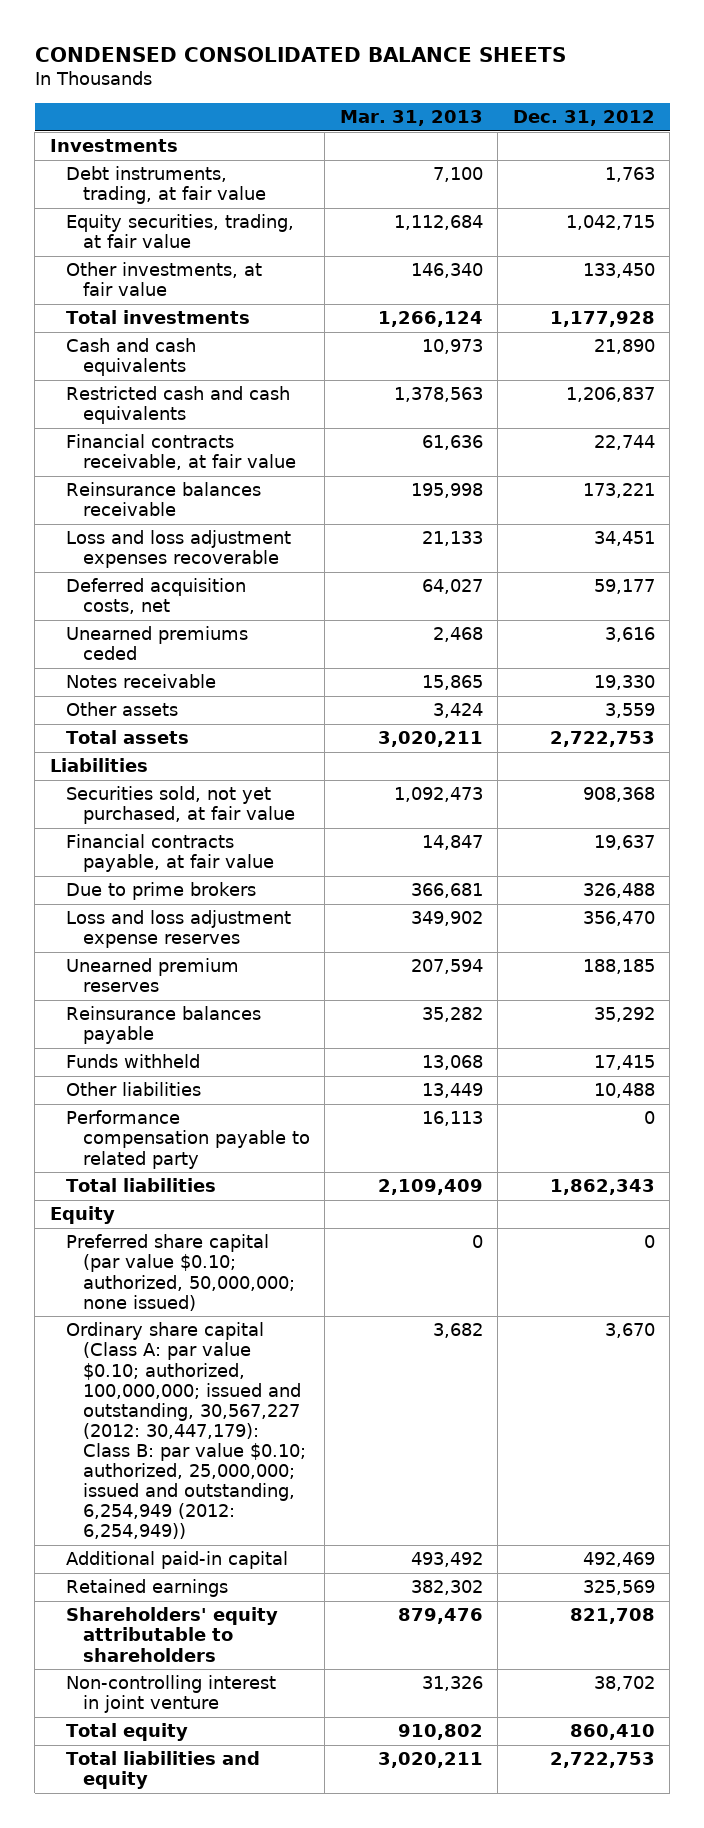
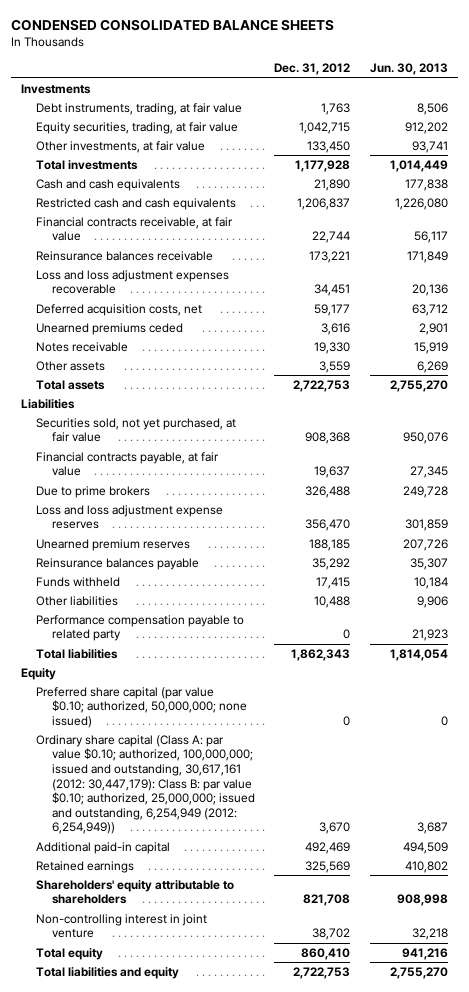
[339,110,483,127] Mar. 31, 2013 -> none
none -> [370,63,449,76] Jun. 30, 2013
[66,1322,306,1539] Ordinary share capital (Class A: par value $0.10; authorized, 100,000,000; issued and outstanding, 30,567,227 (2012: 30,447,179): Class B: par value $0.10; authorized, 25,000,000; issued and outstanding, 6,254,949 (2012: 6,254,949)) -> [36,734,255,835] Ordinary share capital (Class A: par value $0.10; authorized, 100,000,000; issued and outstanding, 30,617,161 (2012: 30,447,179): Class B: par value $0.10; authorized, 25,000,000; issued and outstanding, 6,254,949 (2012: 6,254,949))

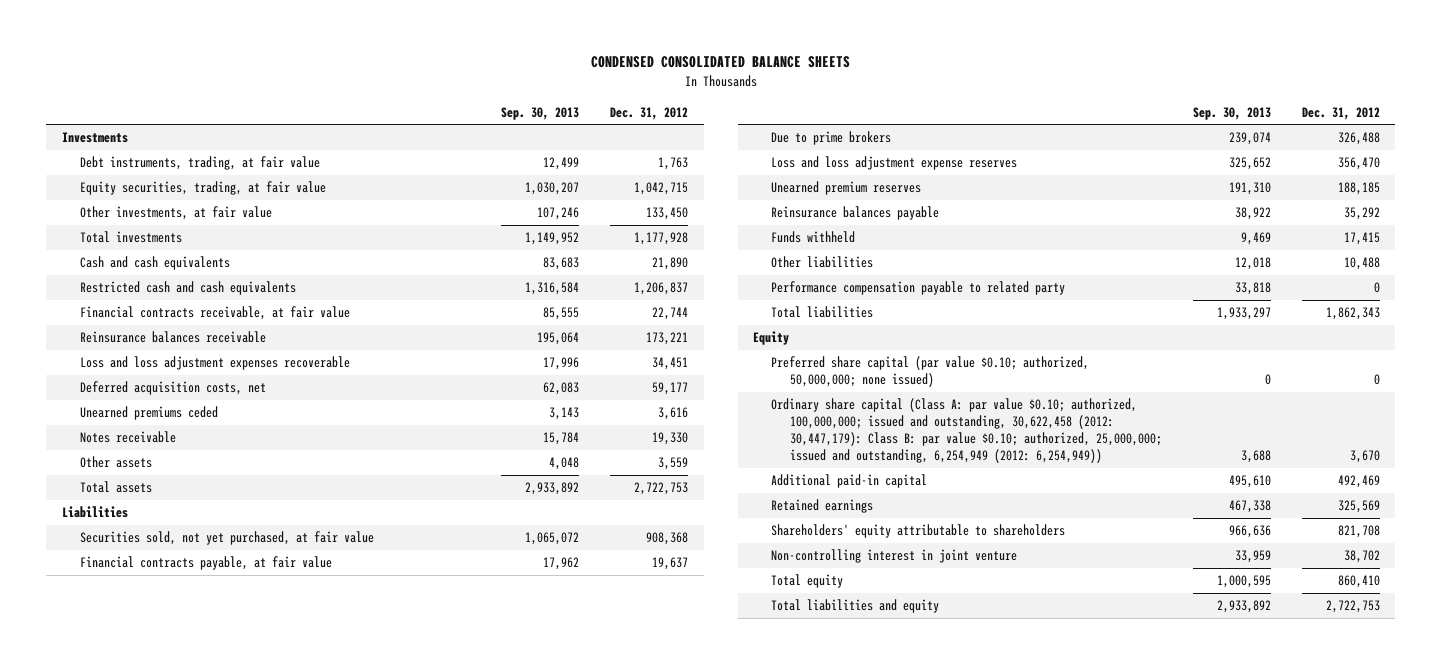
[370,63,449,76] Jun. 30, 2013 -> none
none -> [501,106,580,120] Sep. 30, 2013
[36,734,255,835] Ordinary share capital (Class A: par value $0.10; authorized, 100,000,000; issued and outstanding, 30,617,161 (2012: 30,447,179): Class B: par value $0.10; authorized, 25,000,000; issued and outstanding, 6,254,949 (2012: 6,254,949)) -> [771,398,1162,463] Ordinary share capital (Class A: par value $0.10; authorized, 100,000,000; issued and outstanding, 30,622,458 (2012: 30,447,179): Class B: par value $0.10; authorized, 25,000,000; issued and outstanding, 6,254,949 (2012: 6,254,949))

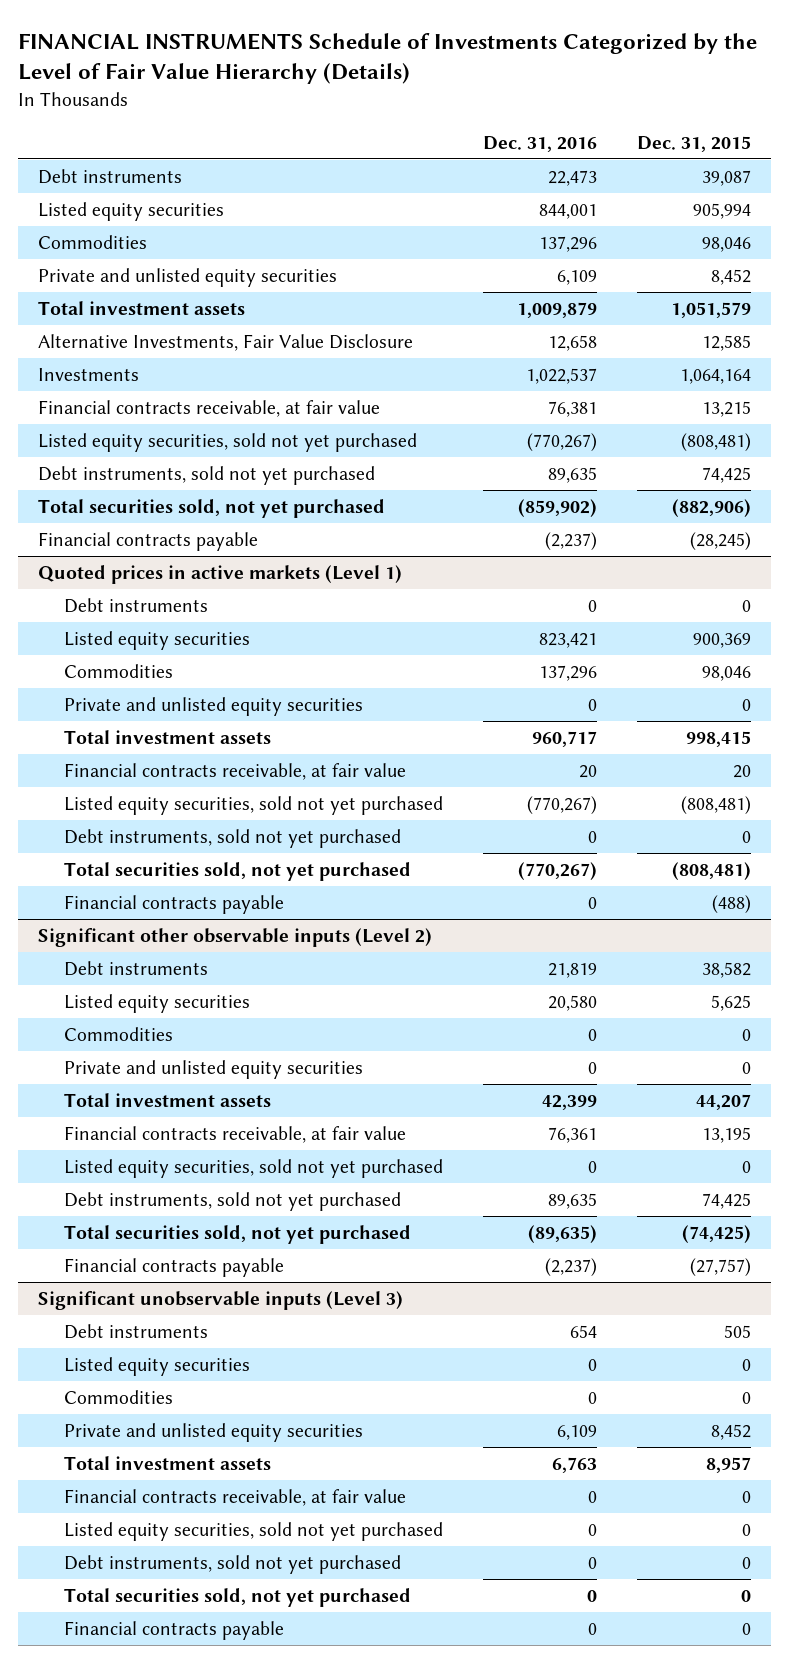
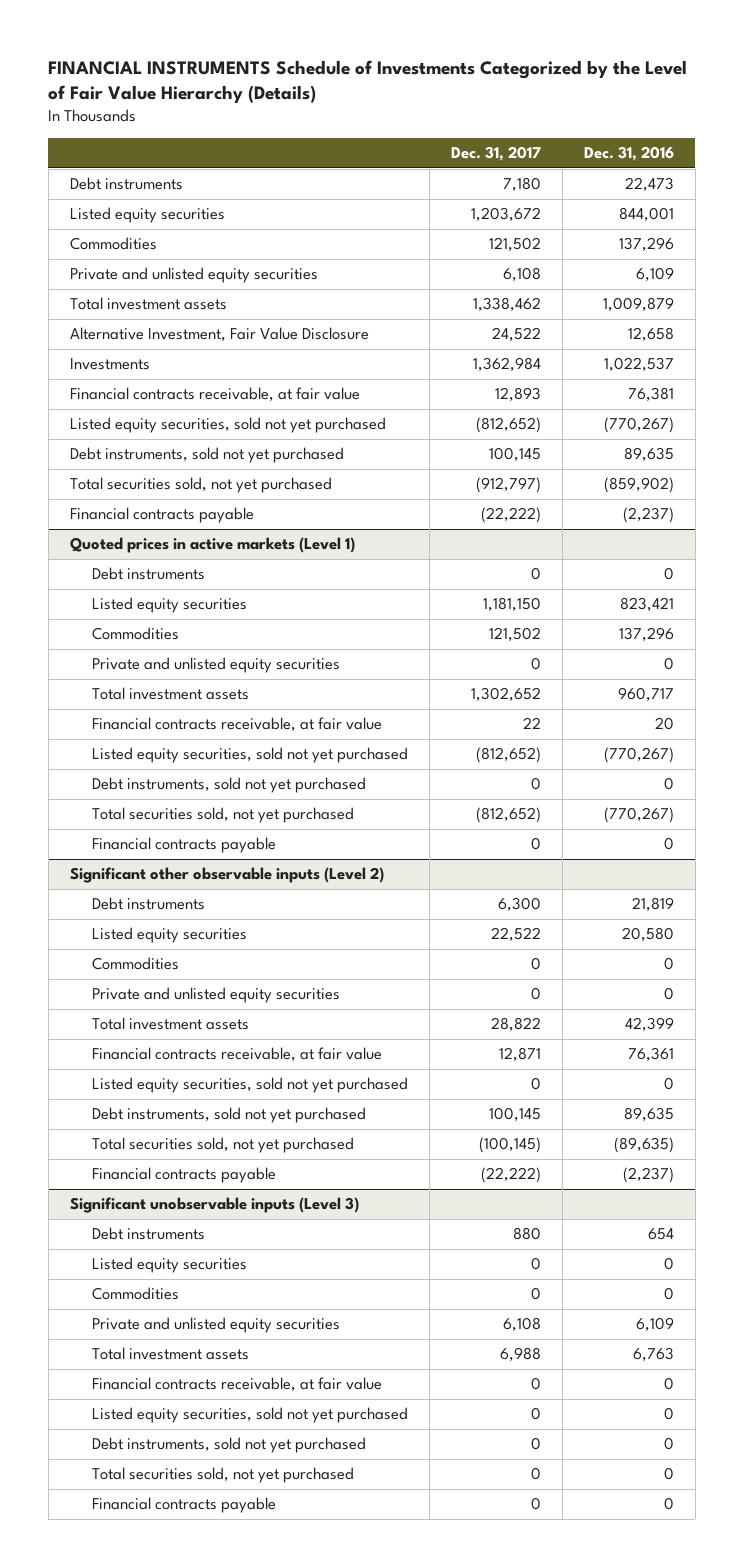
[636,135,751,152] Dec. 31, 2015 -> none
none -> [450,146,541,162] Dec. 31, 2017
[37,333,413,351] Alternative Investments, Fair Value Disclosure -> [69,327,369,343] Alternative Investment, Fair Value Disclosure

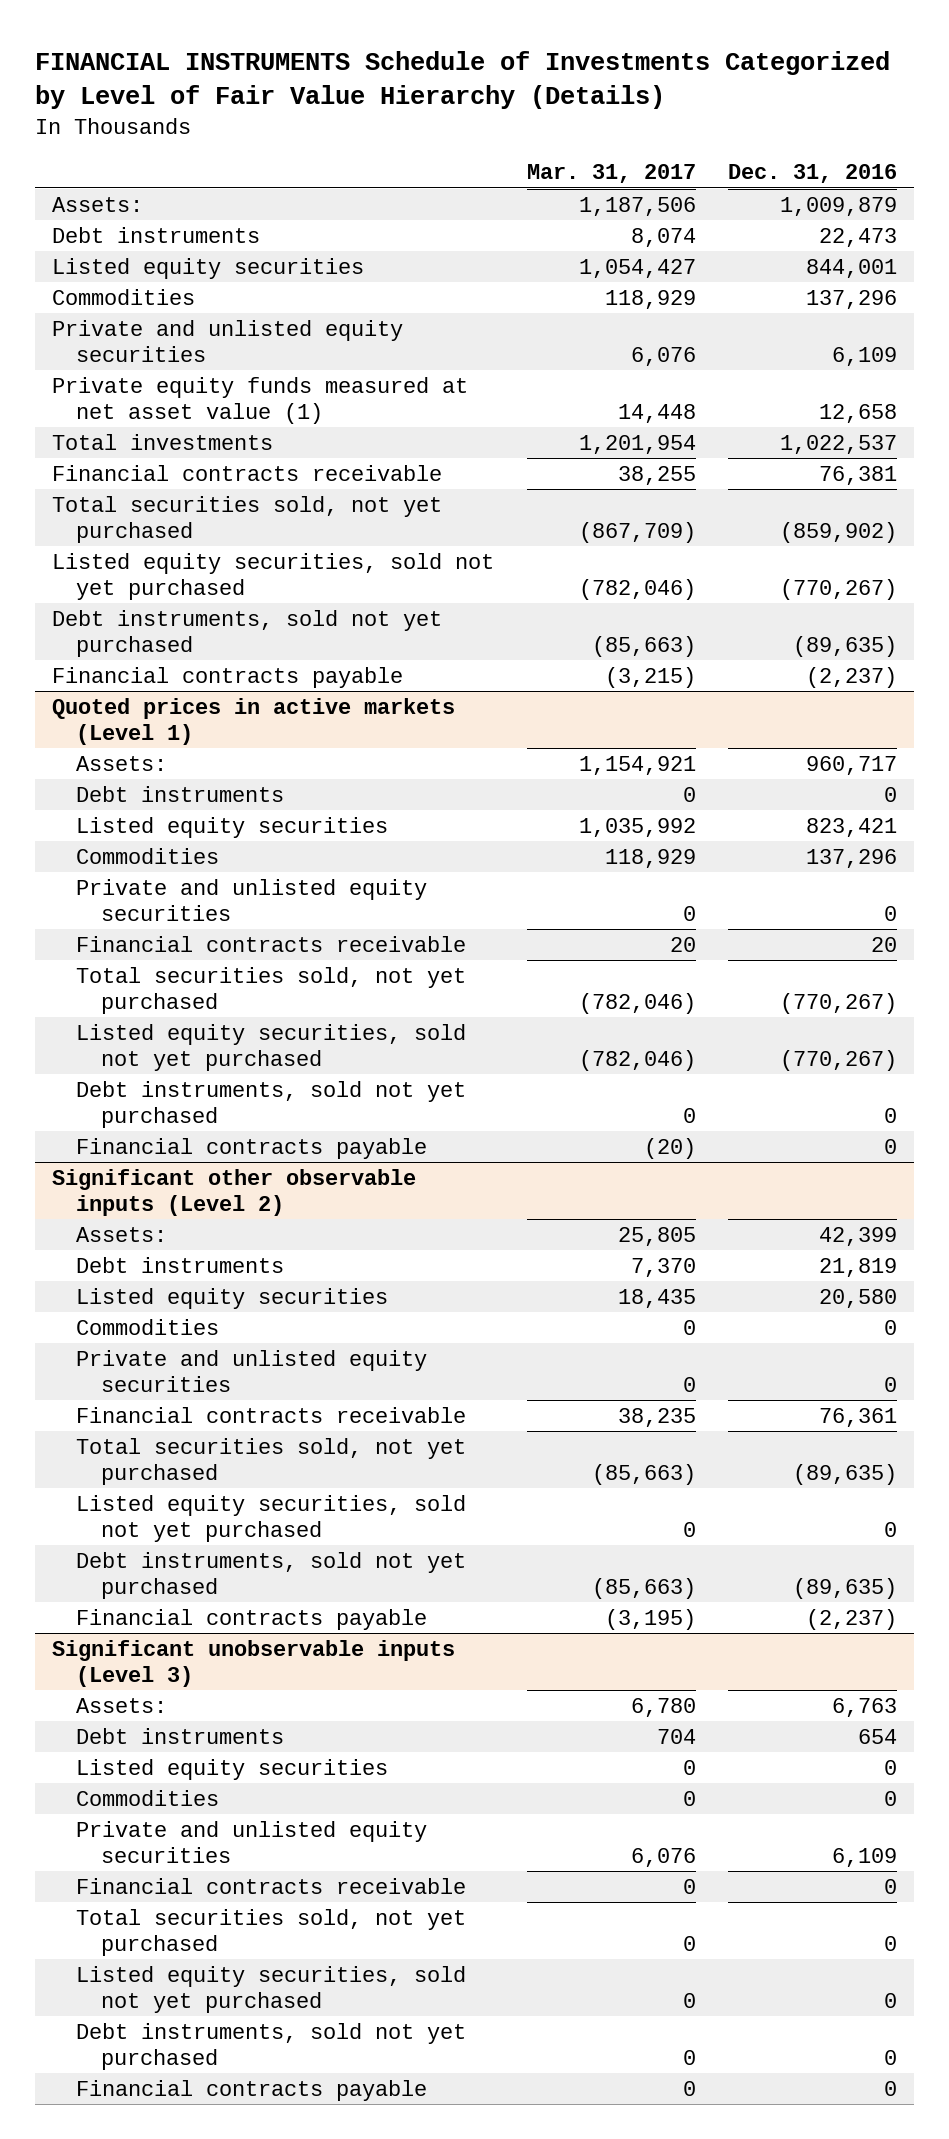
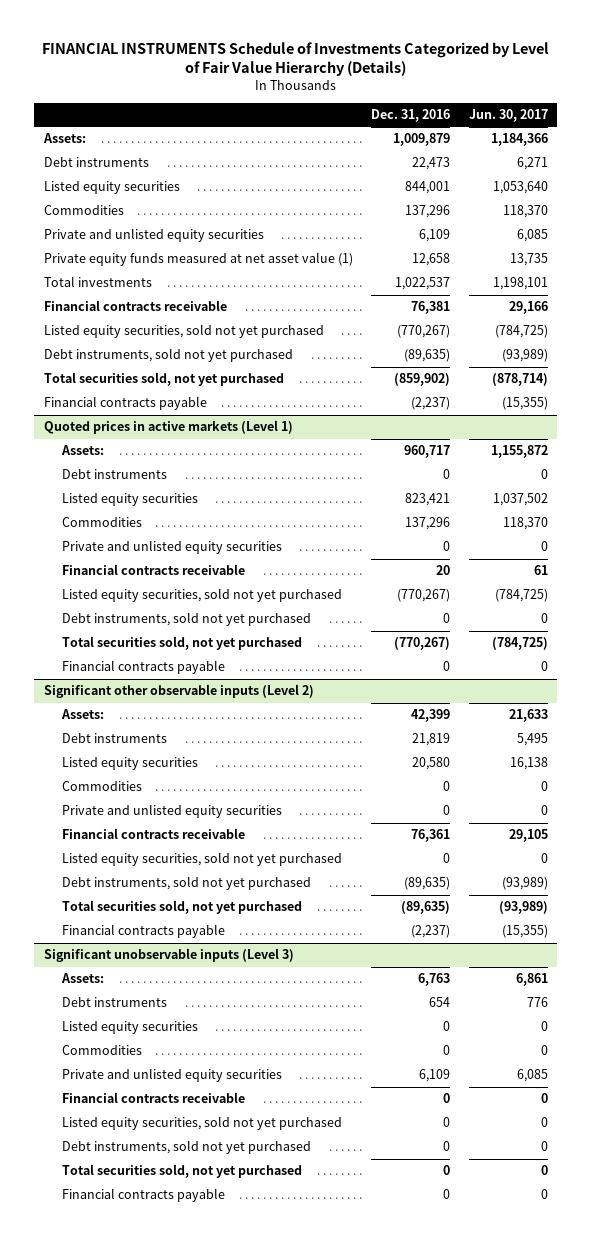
[526,164,696,184] Mar. 31, 2017 -> none
none -> [468,109,548,123] Jun. 30, 2017
[51,495,442,543] Total securities sold, not yet purchased -> [43,372,284,387] Total securities sold, not yet purchased
[76,966,467,1014] Total securities sold, not yet purchased -> [62,636,303,651] Total securities sold, not yet purchased
[76,1437,467,1485] Total securities sold, not yet purchased -> [62,900,303,915] Total securities sold, not yet purchased
[76,1908,467,1956] Total securities sold, not yet purchased -> [62,1164,303,1179] Total securities sold, not yet purchased

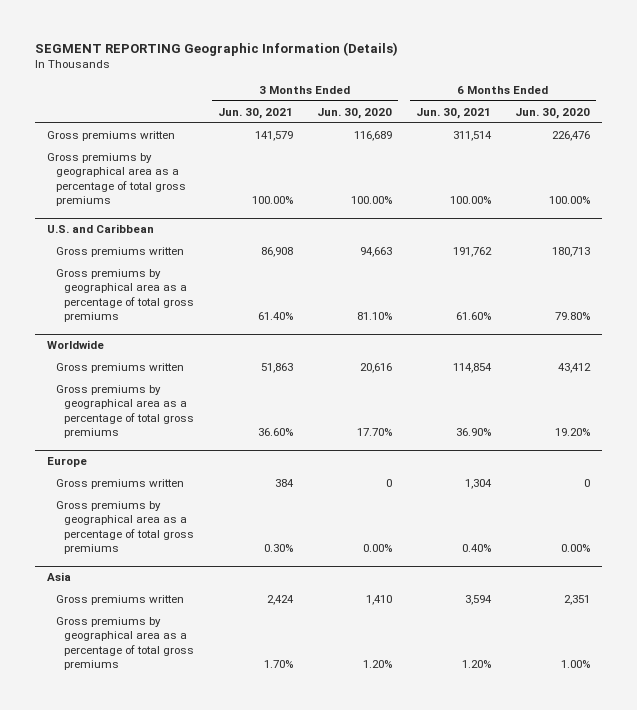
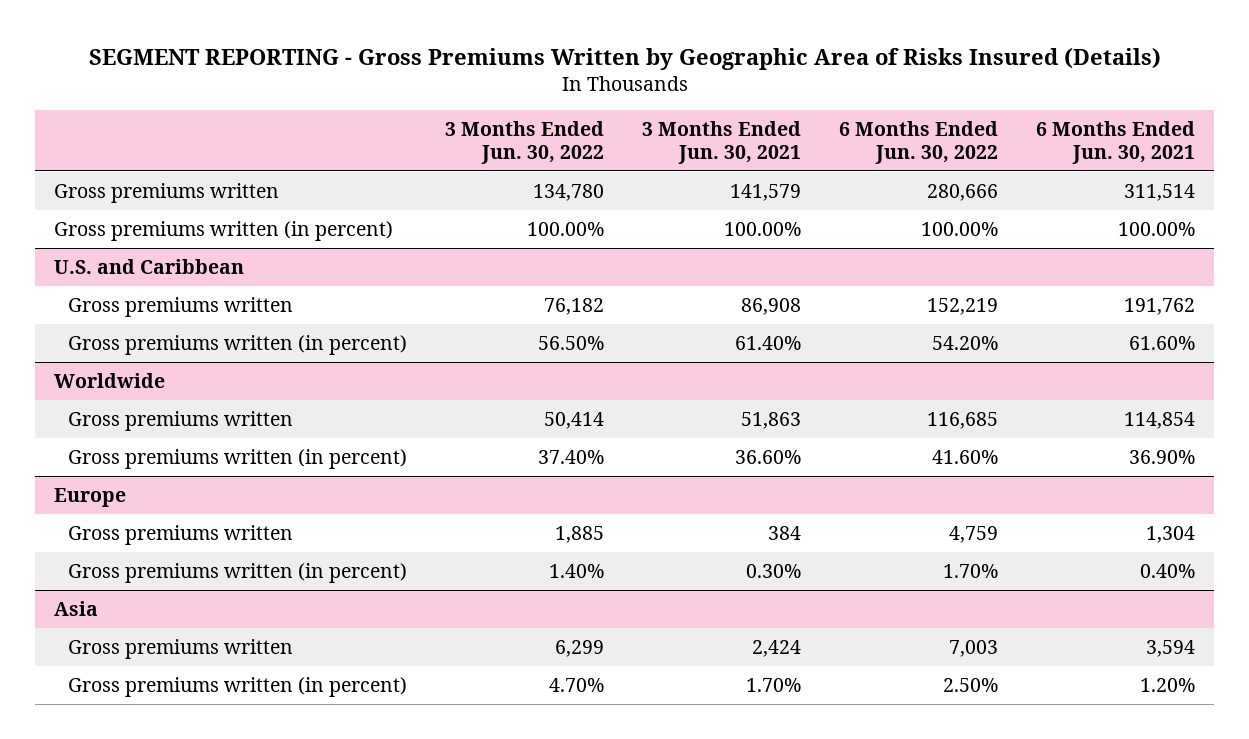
[35,41,399,56] SEGMENT REPORTING Geographic Information (Details) -> [88,47,1161,70] SEGMENT REPORTING - Gross Premiums Written by Geographic Area of Risks Insured (Details)
[317,107,393,119] Jun. 30, 2020 -> none
[515,107,591,119] Jun. 30, 2020 -> none
none -> [444,120,604,164] 3 Months Ended Jun. 30, 2022
none -> [839,120,999,164] 6 Months Ended Jun. 30, 2022
[47,152,186,206] Gross premiums by geographical area as a percentage of total gross premiums -> none
none -> [53,220,393,241] Gross premiums written (in percent)
[55,268,194,322] Gross premiums by geographical area as a percentage of total gross premiums -> [67,334,407,355] Gross premiums written (in percent)
[55,384,194,438] Gross premiums by geographical area as a percentage of total gross premiums -> [67,448,407,469] Gross premiums written (in percent)
[55,500,194,554] Gross premiums by geographical area as a percentage of total gross premiums -> none
none -> [67,562,407,583] Gross premiums written (in percent)
[55,616,194,670] Gross premiums by geographical area as a percentage of total gross premiums -> [67,676,407,697] Gross premiums written (in percent)

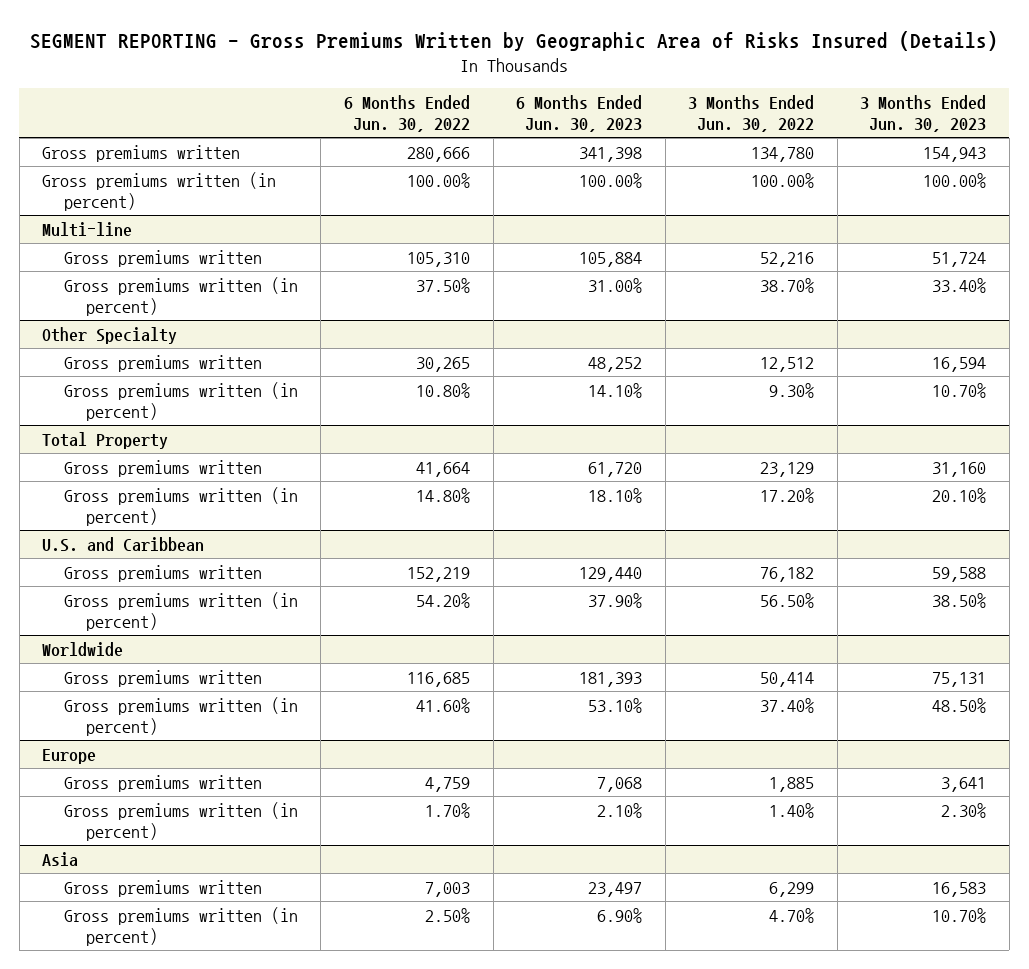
[642,120,802,164] 3 Months Ended Jun. 30, 2021 -> none
[1036,120,1196,164] 6 Months Ended Jun. 30, 2021 -> none
none -> [516,95,643,133] 6 Months Ended Jun. 30, 2023
none -> [860,95,987,133] 3 Months Ended Jun. 30, 2023
none -> [42,221,133,237] Multi-line
none -> [63,249,262,267] Gross premiums written
none -> [63,276,298,316] Gross premiums written (in percent)
none -> [42,326,178,344] Other Specialty
none -> [63,354,262,372] Gross premiums written
none -> [63,381,298,421] Gross premiums written (in percent)
none -> [42,431,169,449] Total Property
none -> [63,459,262,477] Gross premiums written
none -> [63,486,298,526] Gross premiums written (in percent)

